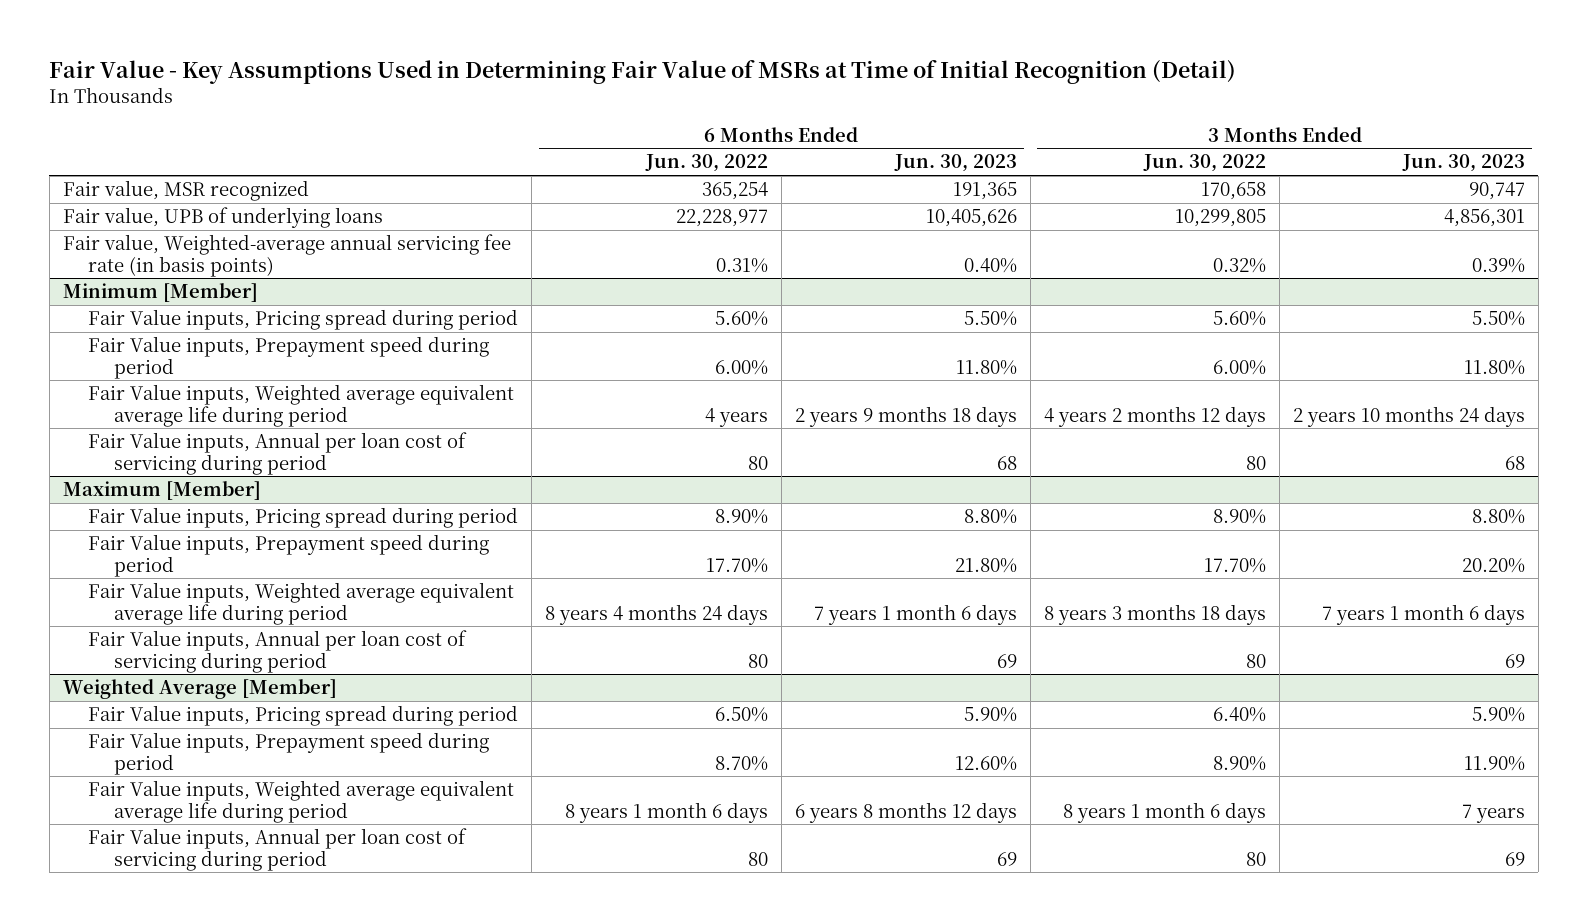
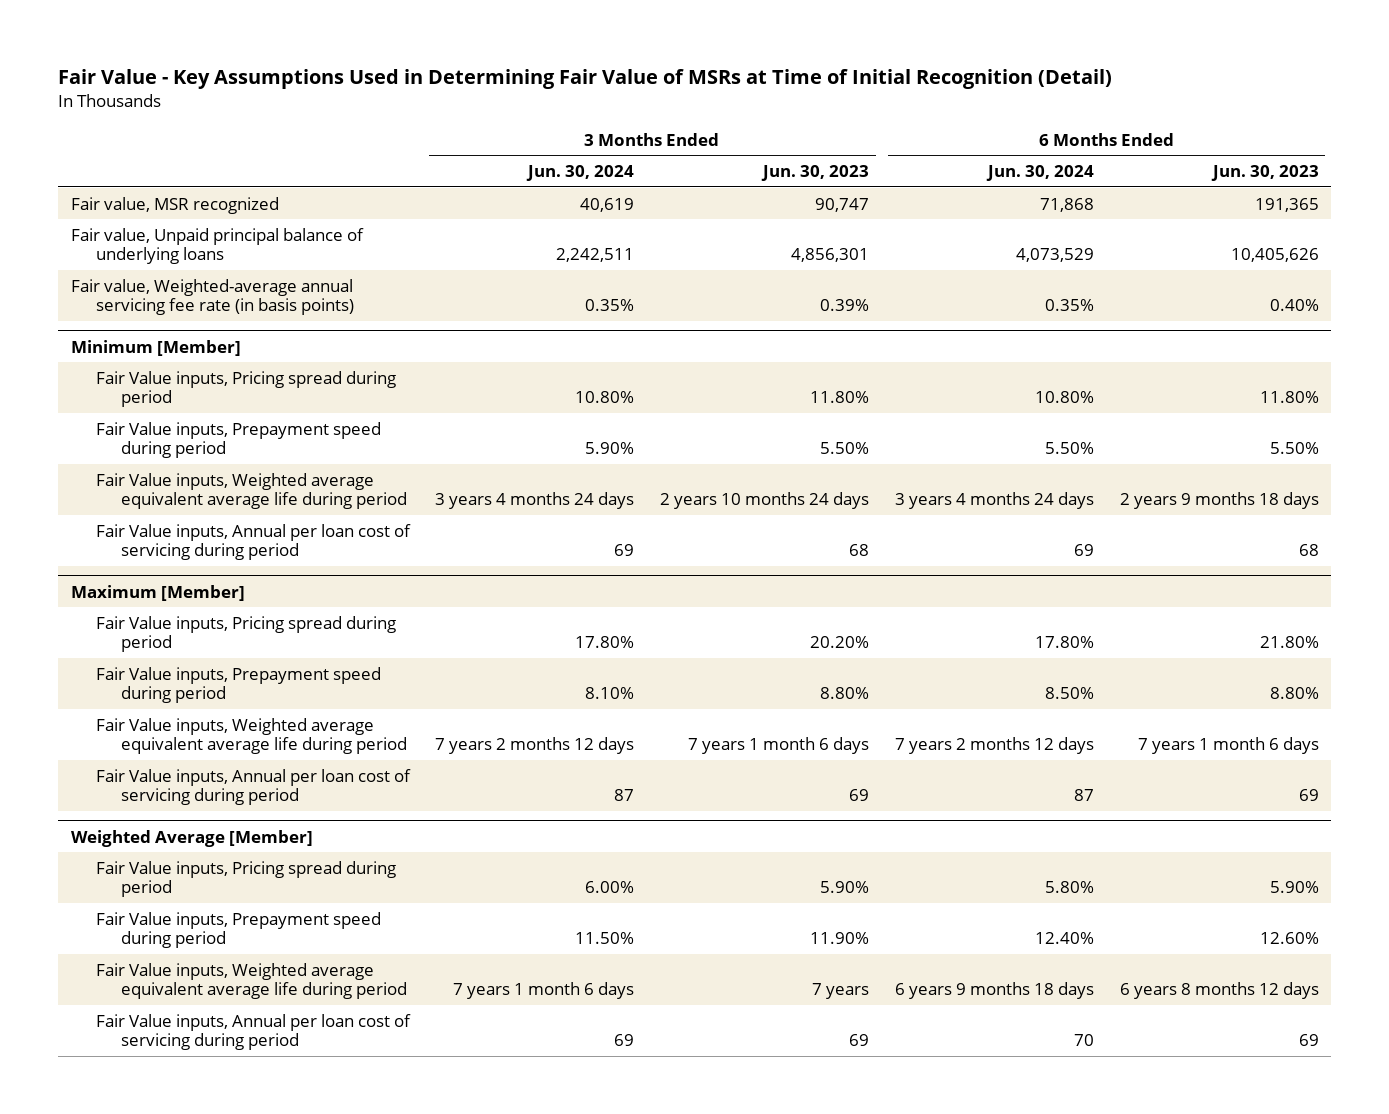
[645,154,769,173] Jun. 30, 2022 -> none
[1143,154,1267,173] Jun. 30, 2022 -> none
none -> [526,165,635,182] Jun. 30, 2024
none -> [985,165,1094,182] Jun. 30, 2024
[62,207,383,229] Fair value, UPB of underlying loans -> [70,227,364,265] Fair value, Unpaid principal balance of underlying loans
[964,311,1018,327] 5.50% -> [1259,391,1319,404] 11.80%
[1471,311,1525,327] 5.50% -> [810,391,870,404] 11.80%
[956,359,1018,375] 11.80% -> [1269,442,1319,455] 5.50%
[1463,359,1525,375] 11.80% -> [820,442,870,455] 5.50%
[964,509,1018,525] 8.80% -> [1259,636,1319,649] 21.80%
[1471,509,1525,525] 8.80% -> [810,636,870,649] 20.20%
[955,557,1018,573] 21.80% -> [1269,687,1319,700] 8.80%
[1461,557,1525,573] 20.20% -> [820,687,870,700] 8.80%

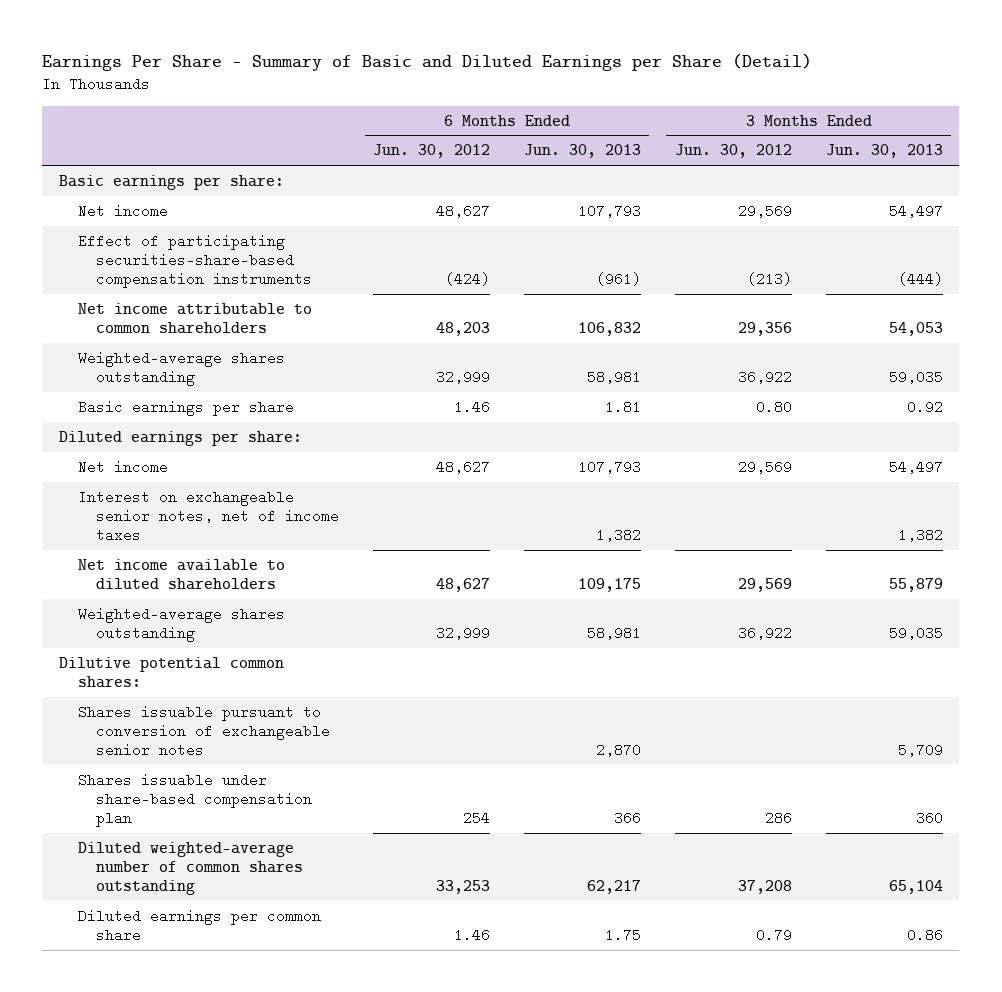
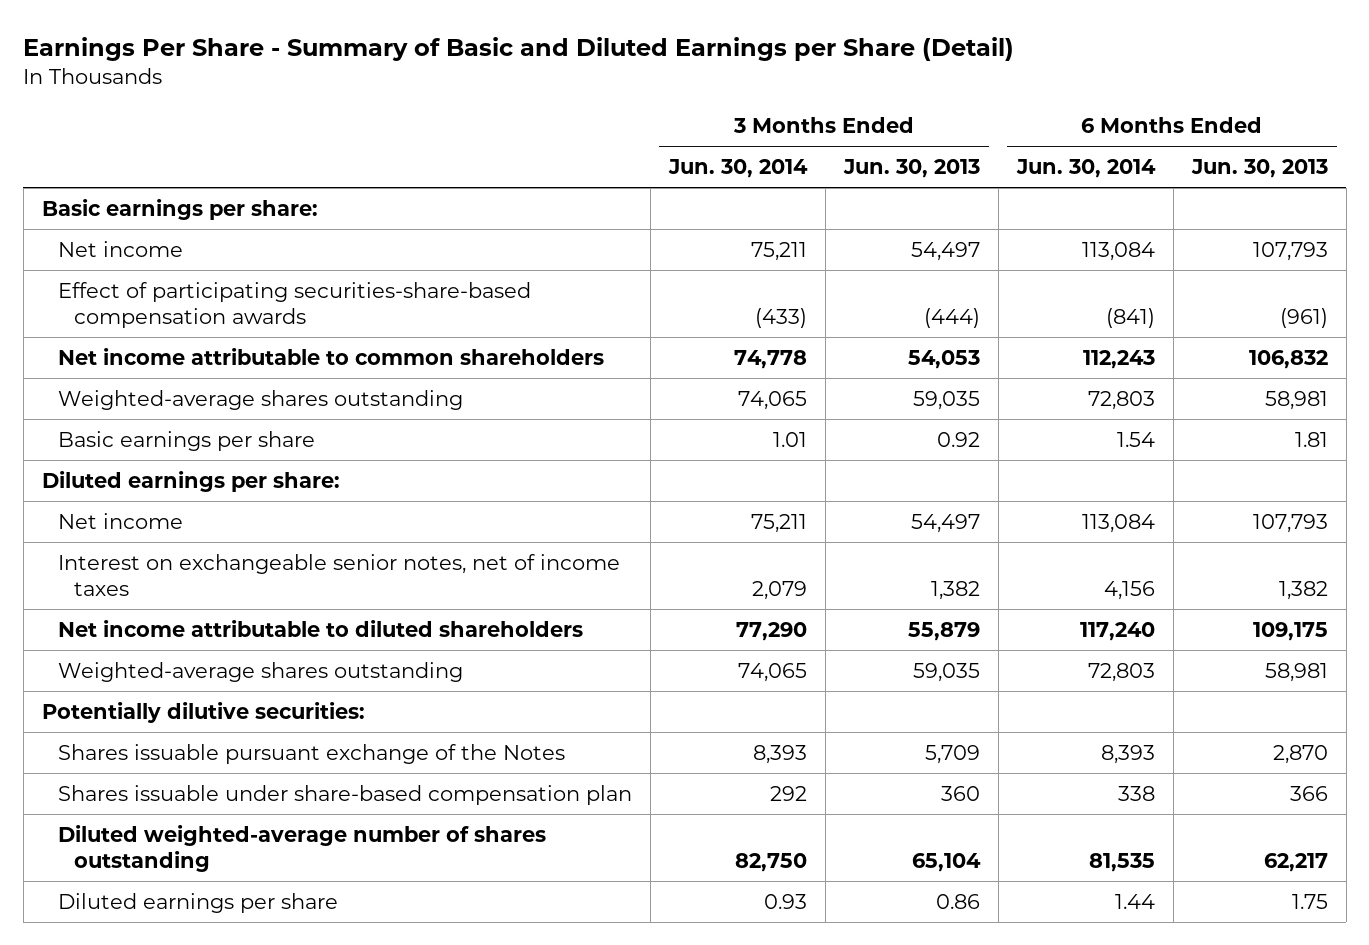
[373,144,491,159] Jun. 30, 2012 -> none
[674,144,792,159] Jun. 30, 2012 -> none
none -> [667,159,808,179] Jun. 30, 2014
none -> [1015,159,1156,179] Jun. 30, 2014
[77,233,313,289] Effect of participating securities-share-based compensation instruments -> [57,281,531,328] Effect of participating securities-share-based compensation awards
[77,558,285,591] Net income available to diluted shareholders -> [57,619,583,637] Net income attributable to diluted shareholders
[59,656,285,689] Dilutive potential common shares: -> [41,701,365,723] Potentially dilutive securities:
[77,704,331,758] Shares issuable pursuant to conversion of exchangeable senior notes -> [57,743,565,764] Shares issuable pursuant exchange of the Notes
[77,841,304,896] Diluted weighted-average number of common shares outstanding -> [57,824,546,872] Diluted weighted-average number of shares outstanding
[77,908,321,943] Diluted earnings per common share -> [57,892,338,913] Diluted earnings per share

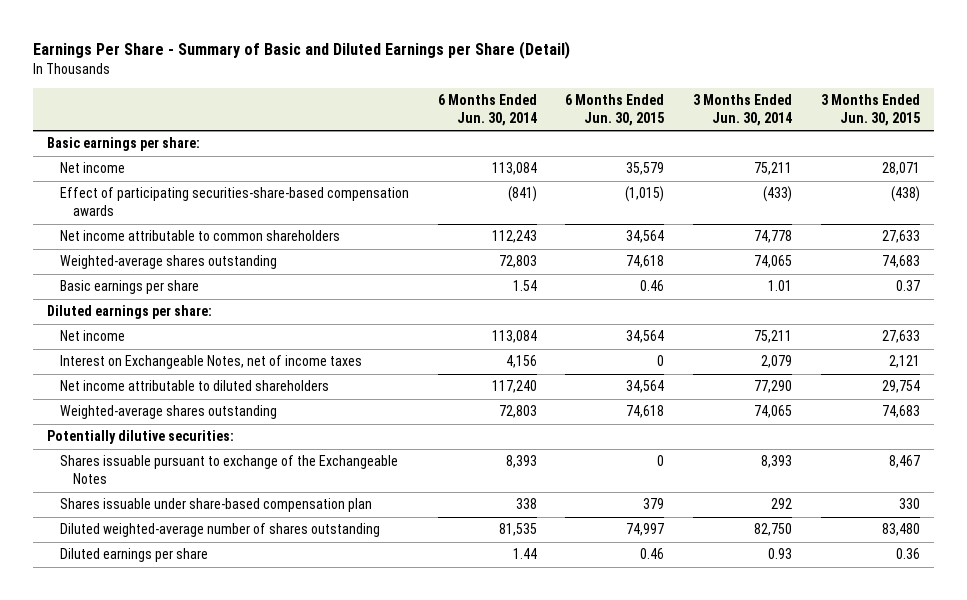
[842,159,980,179] Jun. 30, 2013 -> none
[1190,159,1328,179] Jun. 30, 2013 -> none
none -> [565,94,665,127] 6 Months Ended Jun. 30, 2015
none -> [820,94,920,127] 3 Months Ended Jun. 30, 2015
[57,553,620,596] Interest on exchangeable senior notes, net of income taxes -> [60,355,363,370] Interest on Exchangeable Notes, net of income taxes
[57,743,565,764] Shares issuable pursuant exchange of the Notes -> [60,455,399,485] Shares issuable pursuant to exchange of the Exchangeable Notes

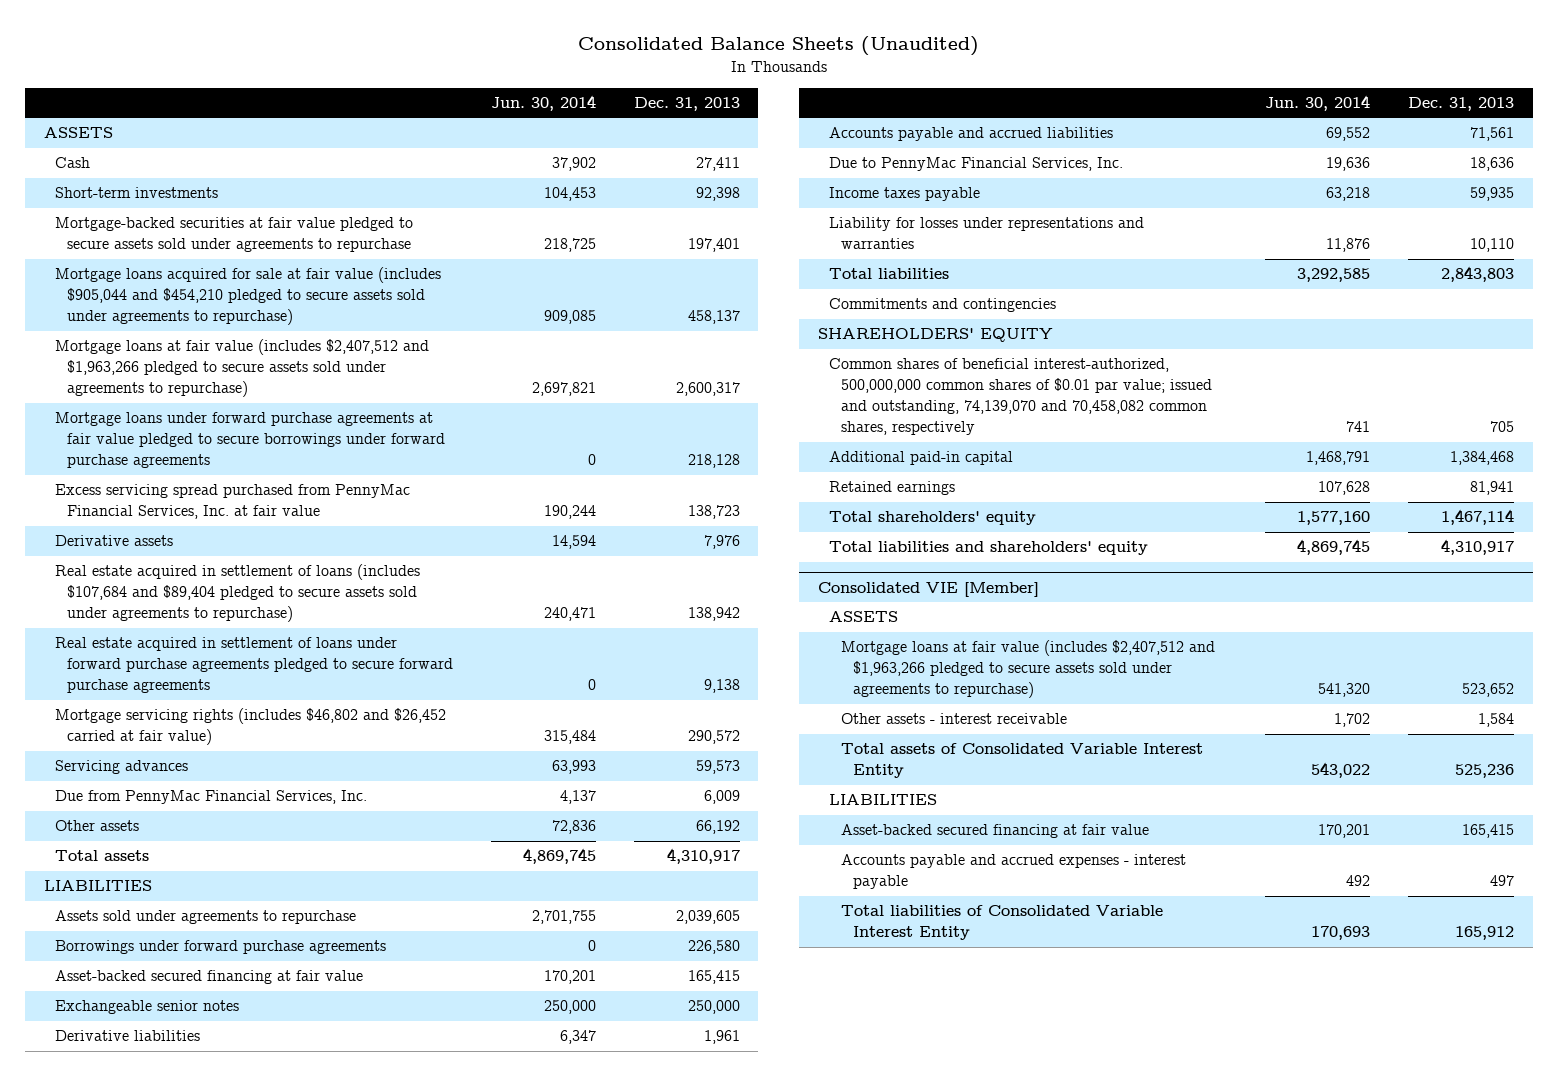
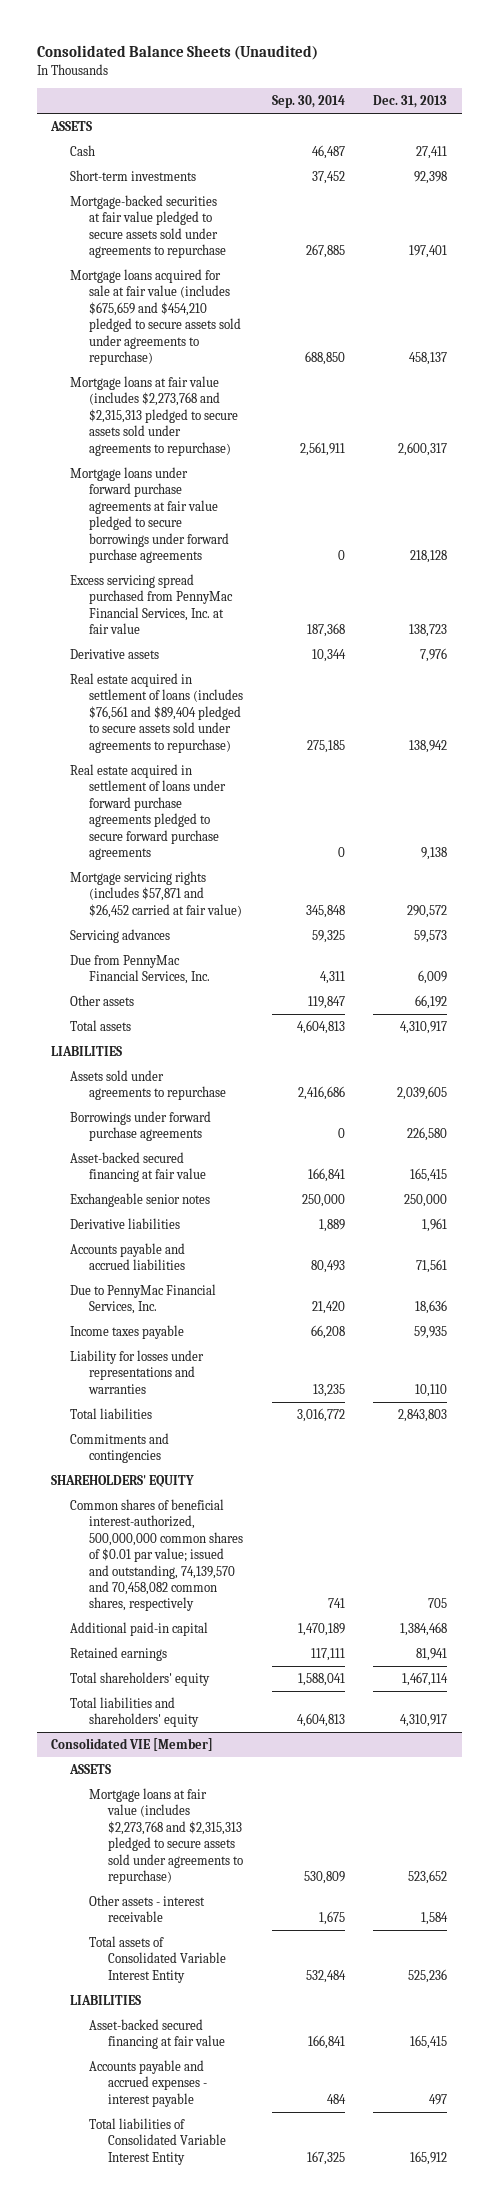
[490,95,596,112] Jun. 30, 2014 -> none
none -> [271,94,345,108] Sep. 30, 2014
[55,267,442,326] Mortgage loans acquired for sale at fair value (includes $905,044 and $454,210 pledged to secure assets sold under agreements to repurchase) -> [69,269,241,365] Mortgage loans acquired for sale at fair value (includes $675,659 and $454,210 pledged to secure assets sold under agreements to repurchase)
[55,339,430,398] Mortgage loans at fair value (includes $2,407,512 and $1,963,266 pledged to secure assets sold under agreements to repurchase) -> [69,376,238,456] Mortgage loans at fair value (includes $2,273,768 and $2,315,313 pledged to secure assets sold under agreements to repurchase)
[55,564,421,623] Real estate acquired in settlement of loans (includes $107,684 and $89,404 pledged to secure assets sold under agreements to repurchase) -> [69,673,243,753] Real estate acquired in settlement of loans (includes $76,561 and $89,404 pledged to secure assets sold under agreements to repurchase)
[55,708,447,746] Mortgage servicing rights (includes $46,802 and $26,452 carried at fair value) -> [69,871,242,918] Mortgage servicing rights (includes $57,871 and $26,452 carried at fair value)
[829,358,1212,436] Common shares of beneficial interest-authorized, 500,000,000 common shares of $0.01 par value; issued and outstanding, 74,139,070 and 70,458,082 common shares, respectively -> [69,1499,243,1612] Common shares of beneficial interest-authorized, 500,000,000 common shares of $0.01 par value; issued and outstanding, 74,139,570 and 70,458,082 common shares, respectively
[840,640,1215,699] Mortgage loans at fair value (includes $2,407,512 and $1,963,266 pledged to secure assets sold under agreements to repurchase) -> [88,1788,243,1884] Mortgage loans at fair value (includes $2,273,768 and $2,315,313 pledged to secure assets sold under agreements to repurchase)

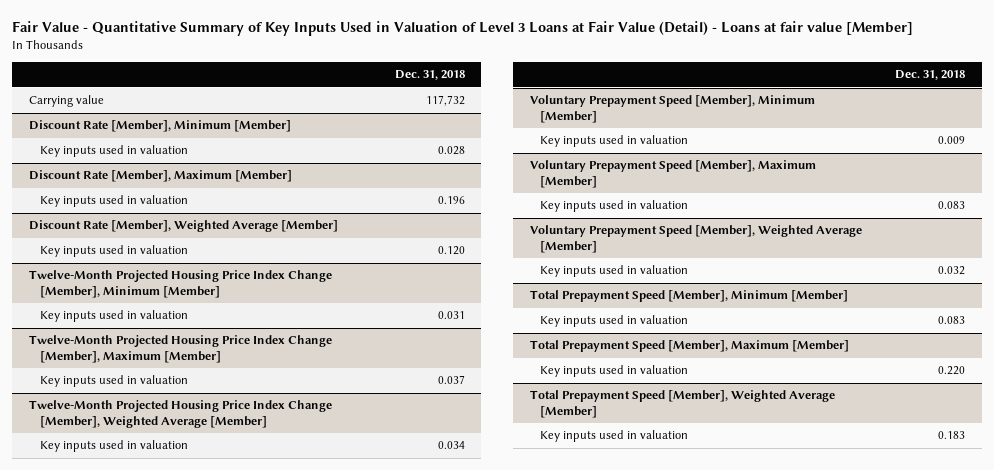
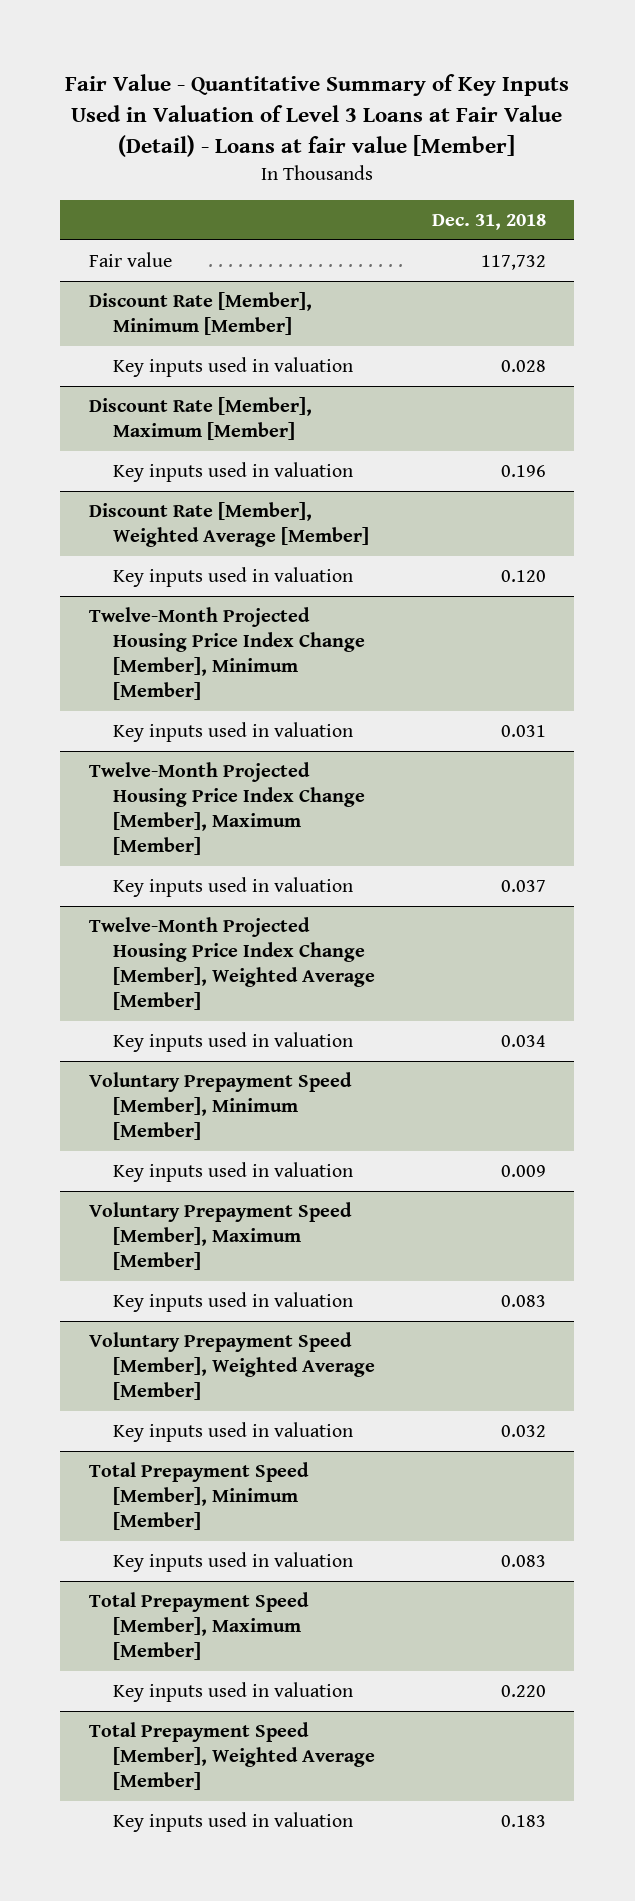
[29,95,105,108] Carrying value -> [88,252,172,268] Fair value

